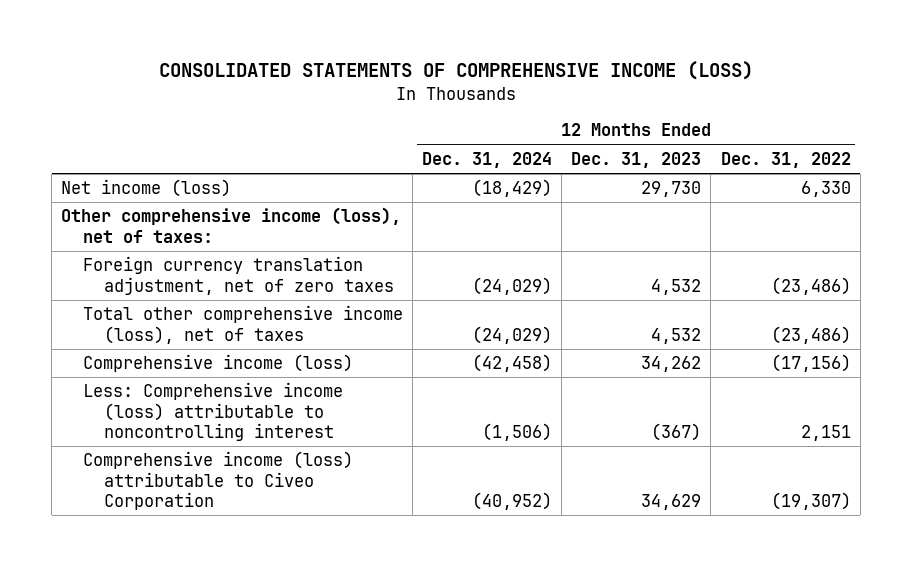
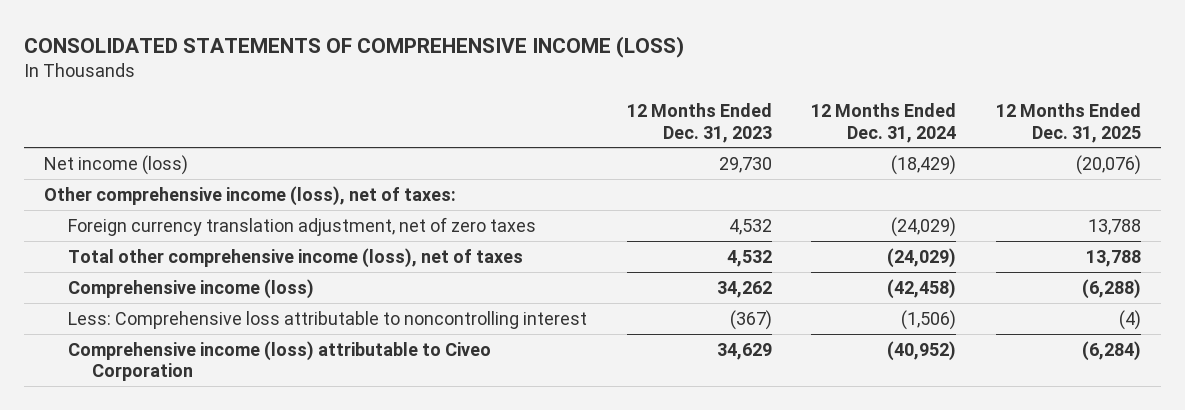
[720,151,851,168] Dec. 31, 2022 -> none
none -> [996,103,1142,143] 12 Months Ended Dec. 31, 2025
[82,382,343,442] Less: Comprehensive income (loss) attributable to noncontrolling interest -> [67,310,587,329] Less: Comprehensive loss attributable to noncontrolling interest

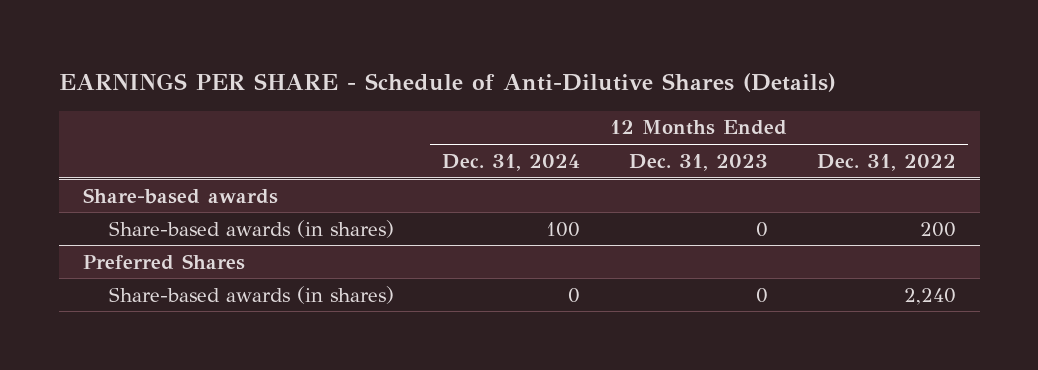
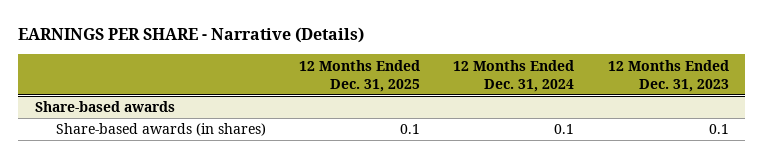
[58,73,836,93] EARNINGS PER SHARE - Schedule of Anti-Dilutive Shares (Details) -> [18,27,365,44] EARNINGS PER SHARE - Narrative (Details)
[816,153,956,171] Dec. 31, 2022 -> none
none -> [299,59,421,92] 12 Months Ended Dec. 31, 2025
[82,253,245,270] Preferred Shares -> none
[108,285,394,304] Share-based awards (in shares) -> none
[546,221,581,237] 100 -> [554,124,575,135] 0.1
[756,221,769,237] 0 -> [708,124,729,135] 0.1

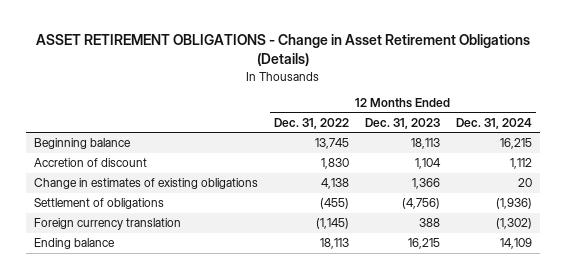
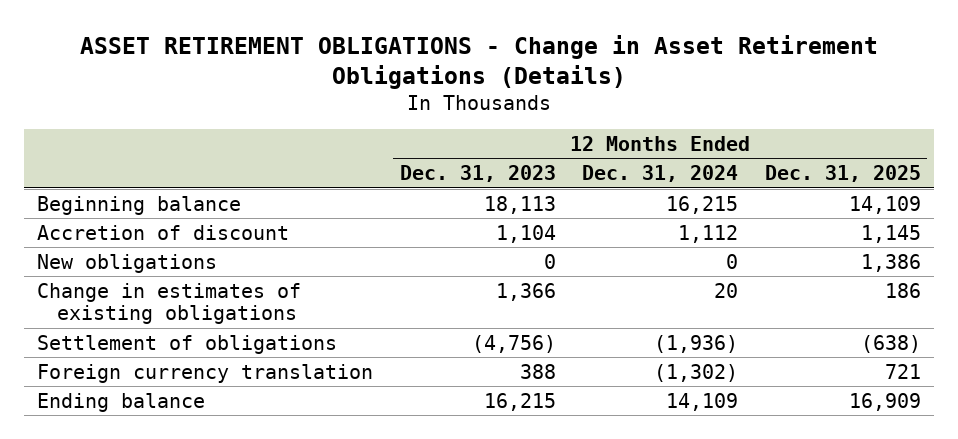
[274,117,350,129] Dec. 31, 2022 -> none
none -> [764,165,921,183] Dec. 31, 2025
none -> [37,253,218,273] New obligations

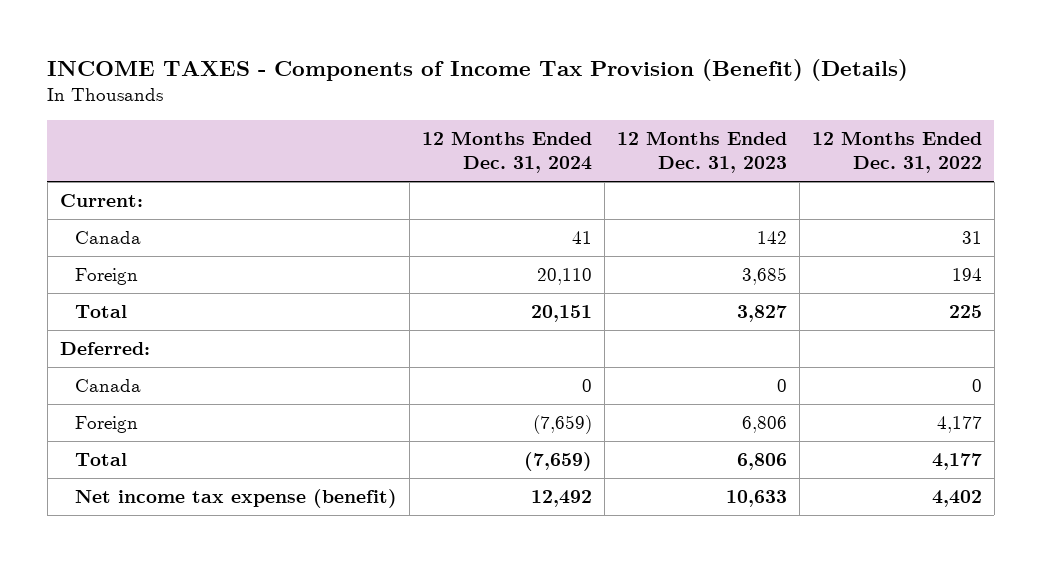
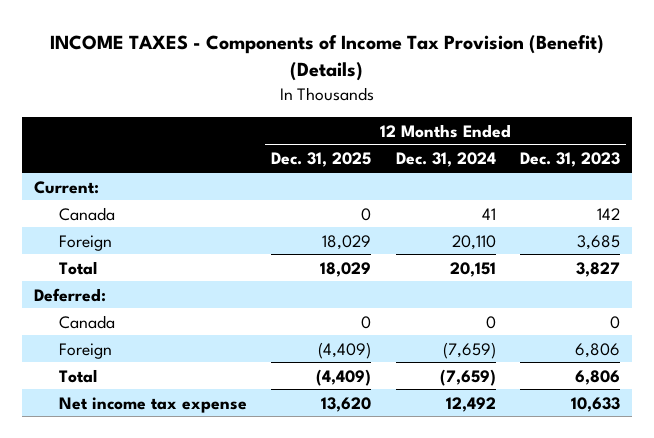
[811,131,982,173] 12 Months Ended Dec. 31, 2022 -> none
none -> [271,152,372,168] Dec. 31, 2025
[75,489,398,509] Net income tax expense (benefit) -> [59,396,248,413] Net income tax expense

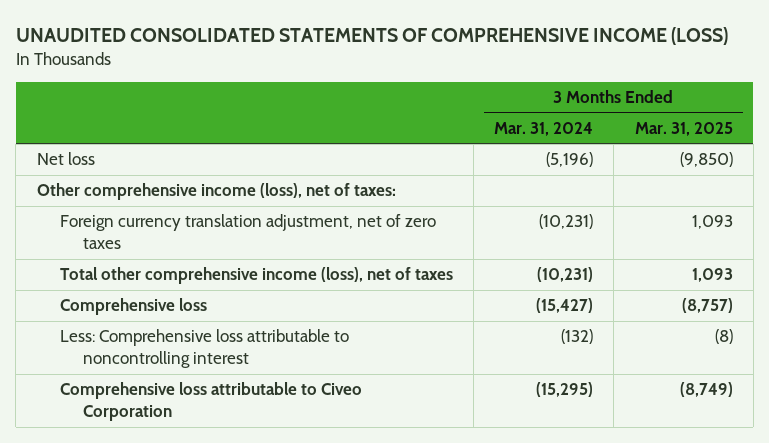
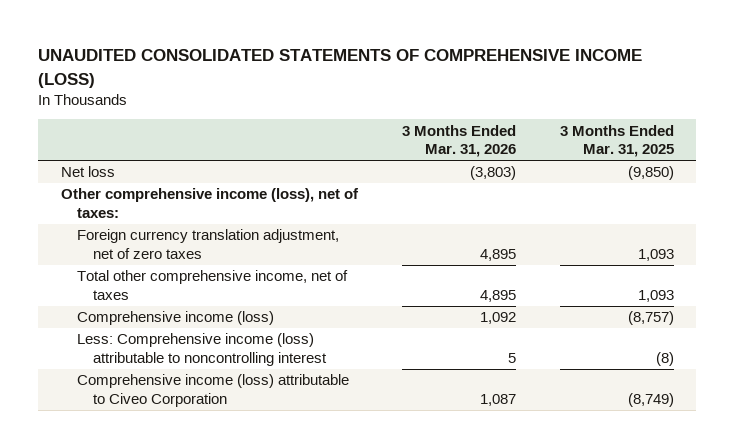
[494,122,594,137] Mar. 31, 2024 -> none
none -> [401,124,516,158] 3 Months Ended Mar. 31, 2026
[59,267,453,285] Total other comprehensive income (loss), net of taxes -> [76,270,348,300] Total other comprehensive income, net of taxes
[59,298,207,316] Comprehensive loss -> [76,311,274,326] Comprehensive income (loss)
[59,329,349,369] Less: Comprehensive loss attributable to noncontrolling interest -> [76,333,328,366] Less: Comprehensive income (loss) attributable to noncontrolling interest
[59,382,362,422] Comprehensive loss attributable to Civeo Corporation -> [76,374,349,407] Comprehensive income (loss) attributable to Civeo Corporation

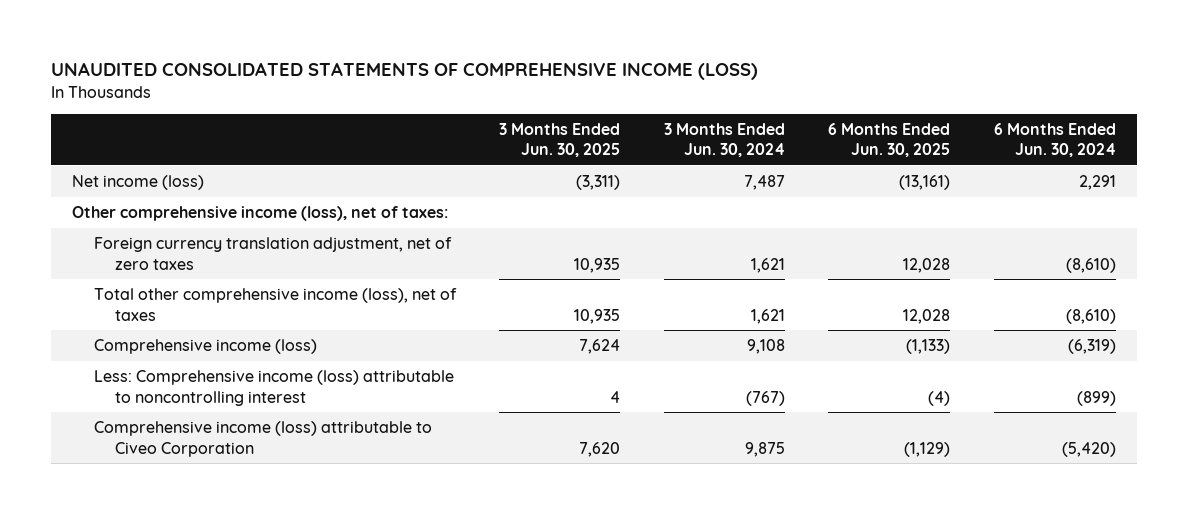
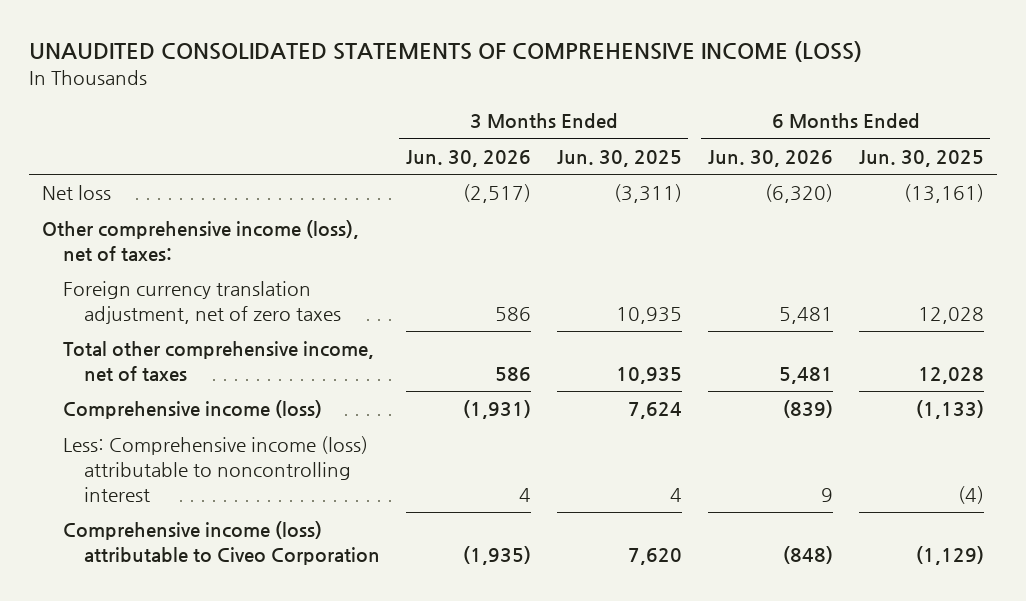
[663,122,785,158] 3 Months Ended Jun. 30, 2024 -> none
[993,122,1116,158] 6 Months Ended Jun. 30, 2024 -> none
none -> [405,149,531,167] Jun. 30, 2026
none -> [707,149,833,167] Jun. 30, 2026
[72,175,205,191] Net income (loss) -> [41,185,111,201] Net loss
[93,288,457,321] Total other comprehensive income (loss), net of taxes -> [62,341,374,382] Total other comprehensive income, net of taxes

